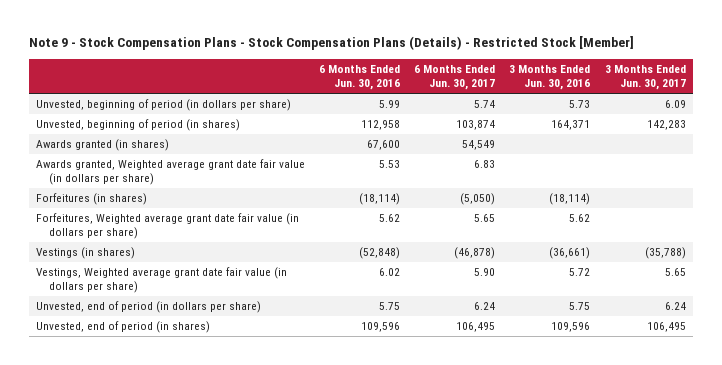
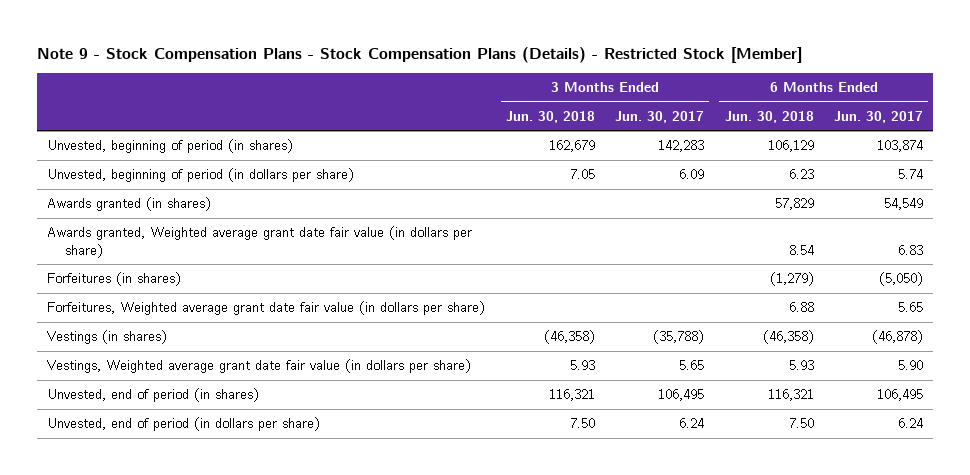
[319,65,401,91] 6 Months Ended Jun. 30, 2016 -> none
[509,65,591,91] 3 Months Ended Jun. 30, 2016 -> none
none -> [505,110,595,123] Jun. 30, 2018
none -> [724,110,814,123] Jun. 30, 2018
[35,99,291,112] Unvested, beginning of period (in dollars per share) -> [47,168,355,183] Unvested, beginning of period (in dollars per share)
[35,301,261,314] Unvested, end of period (in dollars per share) -> [47,417,321,432] Unvested, end of period (in dollars per share)

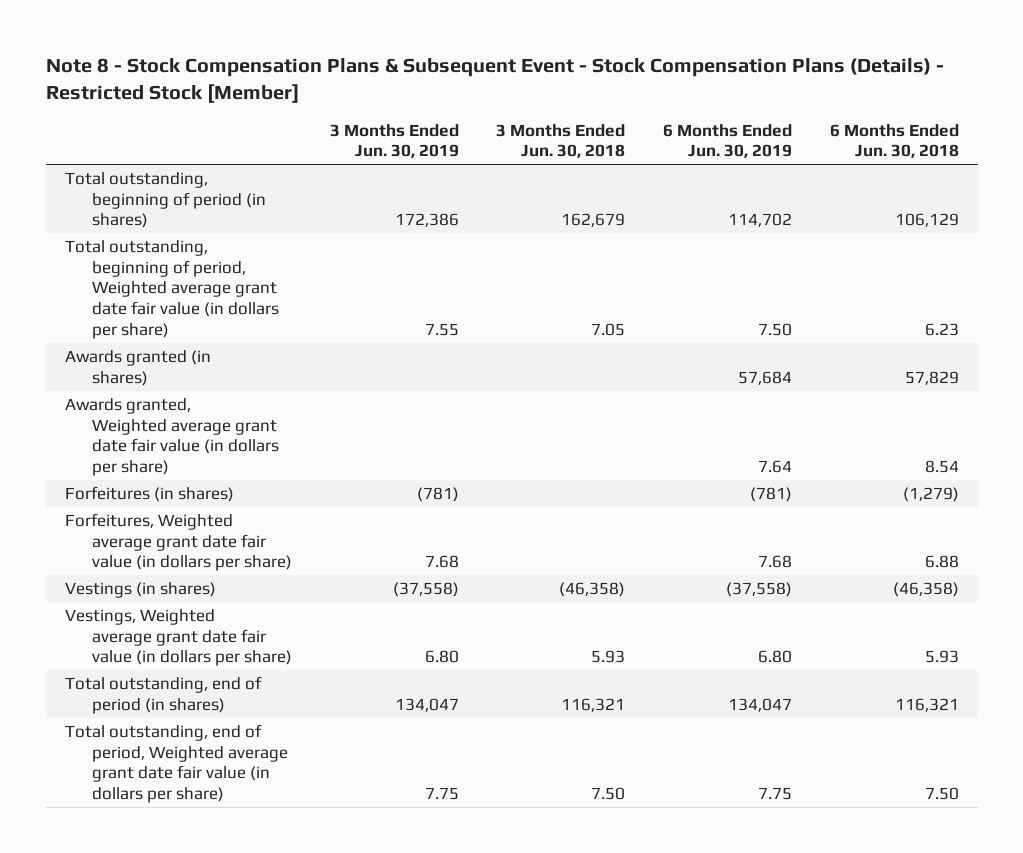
[37,46,803,63] Note 9 - Stock Compensation Plans - Stock Compensation Plans (Details) - Restricted Stock [Member] -> [45,58,944,104] Note 8 - Stock Compensation Plans & Subsequent Event - Stock Compensation Plans (Details) - Restricted Stock [Member]
[615,110,705,123] Jun. 30, 2017 -> none
[833,110,923,123] Jun. 30, 2017 -> none
none -> [329,123,459,159] 3 Months Ended Jun. 30, 2019
none -> [663,123,793,159] 6 Months Ended Jun. 30, 2019
[47,139,294,154] Unvested, beginning of period (in shares) -> [64,172,266,229] Total outstanding, beginning of period (in shares)
[47,168,355,183] Unvested, beginning of period (in dollars per share) -> [64,240,279,339] Total outstanding, beginning of period, Weighted average grant date fair value (in dollars per share)
[47,388,260,403] Unvested, end of period (in shares) -> [64,676,262,714] Total outstanding, end of period (in shares)
[47,417,321,432] Unvested, end of period (in dollars per share) -> [64,724,288,804] Total outstanding, end of period, Weighted average grant date fair value (in dollars per share)

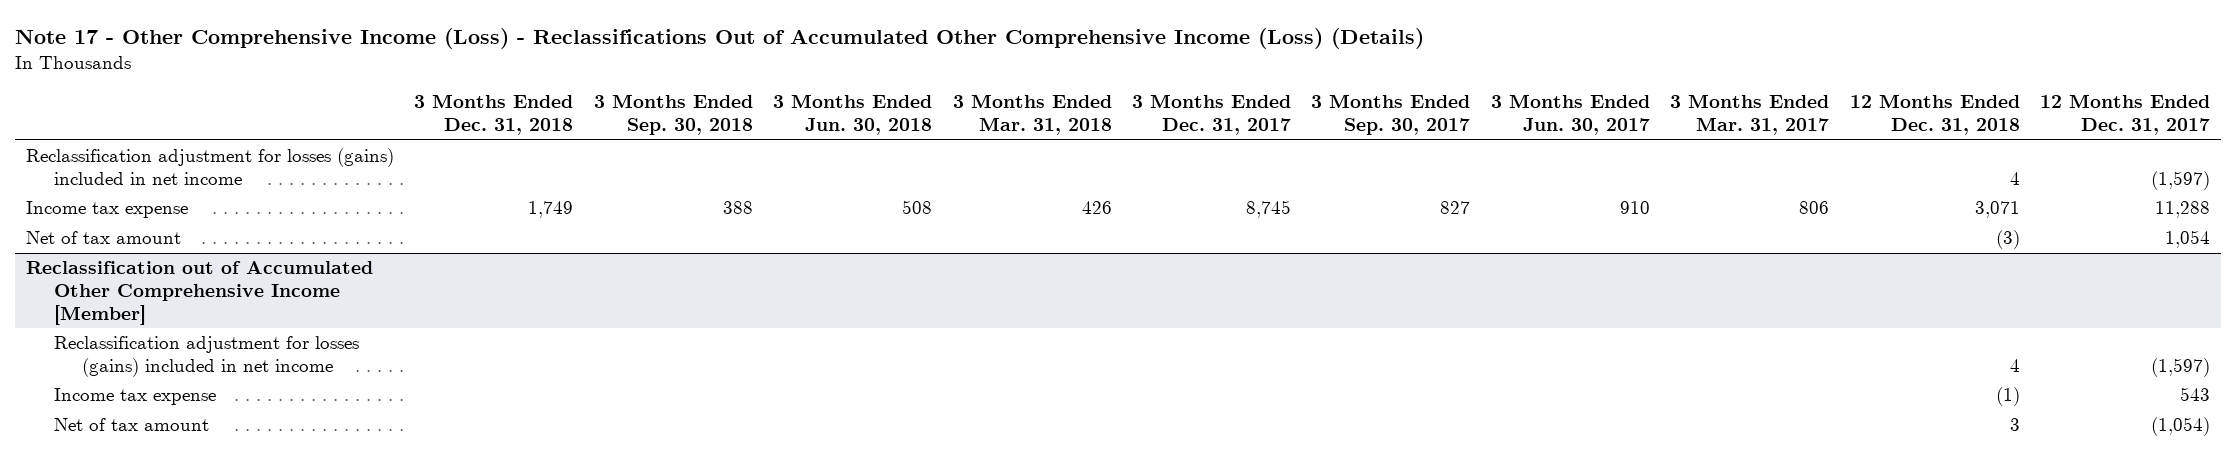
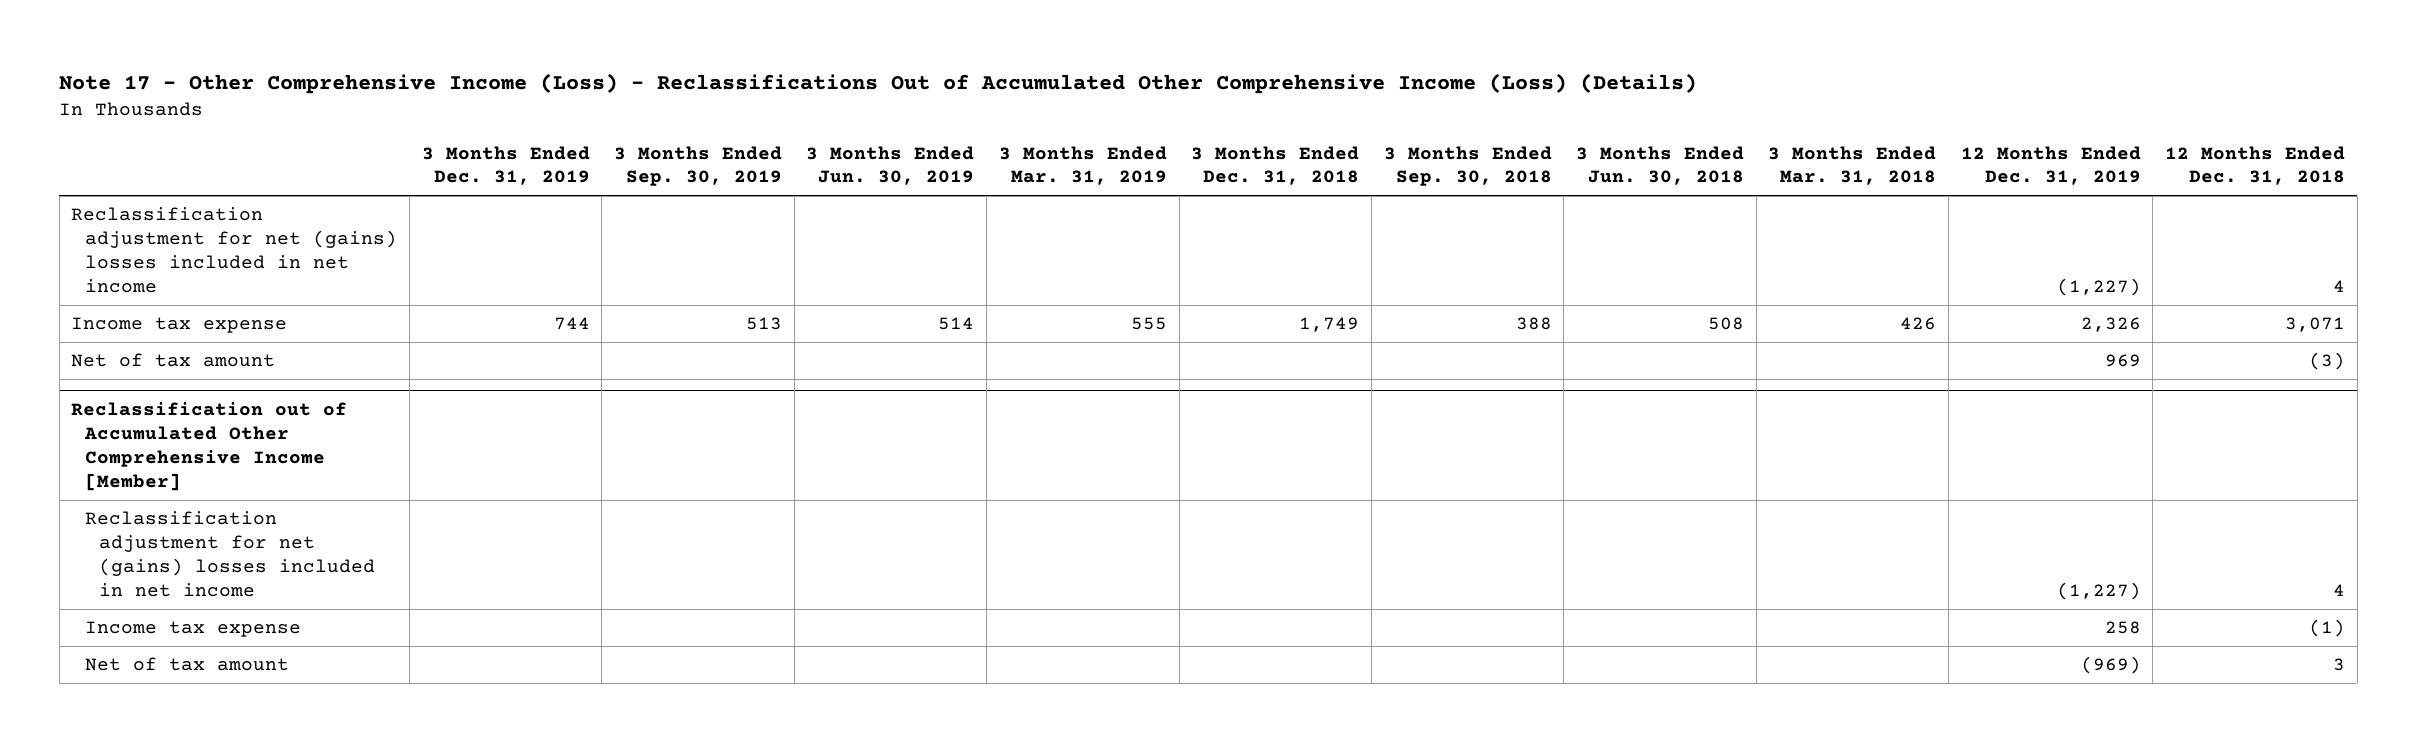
[1131,94,1291,136] 3 Months Ended Dec. 31, 2017 -> none
[1311,94,1471,136] 3 Months Ended Sep. 30, 2017 -> none
[1490,94,1650,136] 3 Months Ended Jun. 30, 2017 -> none
[1670,94,1830,136] 3 Months Ended Mar. 31, 2017 -> none
[2040,94,2211,136] 12 Months Ended Dec. 31, 2017 -> none
none -> [421,145,590,186] 3 Months Ended Dec. 31, 2019
none -> [614,145,783,187] 3 Months Ended Sep. 30, 2019
none -> [806,145,975,186] 3 Months Ended Jun. 30, 2019
none -> [998,145,1167,186] 3 Months Ended Mar. 31, 2019
none -> [1960,145,2141,186] 12 Months Ended Dec. 31, 2019
[25,148,394,185] Reclassification adjustment for losses (gains) included in net income -> [71,207,398,293] Reclassification adjustment for net (gains) losses included in net income
[54,336,360,377] Reclassification adjustment for losses (gains) included in net income -> [85,511,376,597] Reclassification adjustment for net (gains) losses included in net income

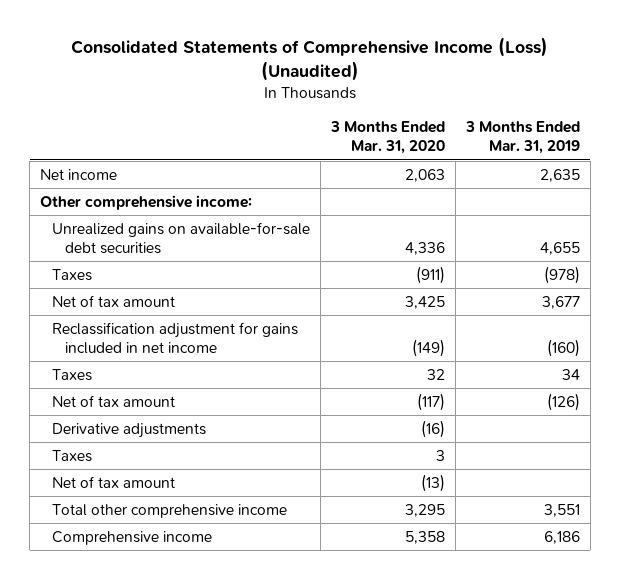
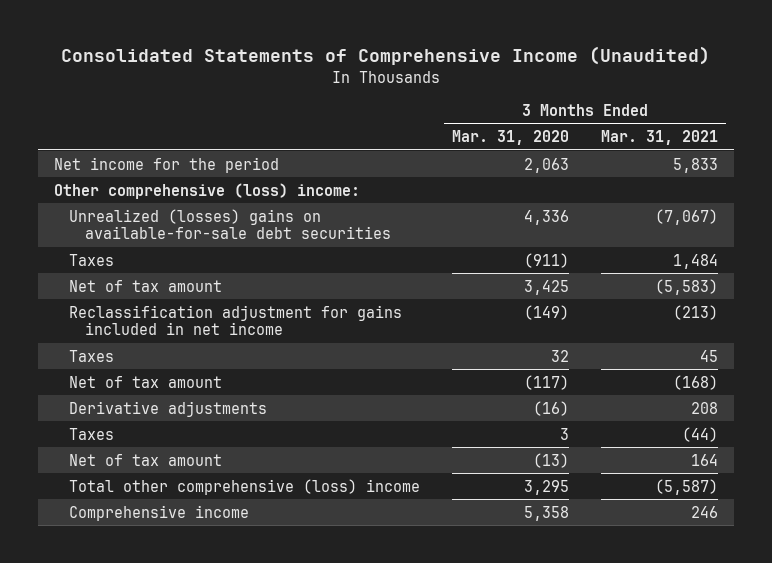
[70,37,548,82] Consolidated Statements of Comprehensive Income (Loss) (Unaudited) -> [61,46,711,66] Consolidated Statements of Comprehensive Income (Unaudited)
[464,121,580,155] 3 Months Ended Mar. 31, 2019 -> none
none -> [600,130,718,146] Mar. 31, 2021
[39,168,117,180] Net income -> [54,156,280,173] Net income for the period
[39,194,252,210] Other comprehensive income: -> [54,182,361,199] Other comprehensive (loss) income:
[52,221,311,255] Unrealized gains on available-for-sale debt securities -> [69,208,391,240] Unrealized (losses) gains on available-for-sale debt securities
[52,503,288,518] Total other comprehensive income -> [69,478,421,495] Total other comprehensive (loss) income

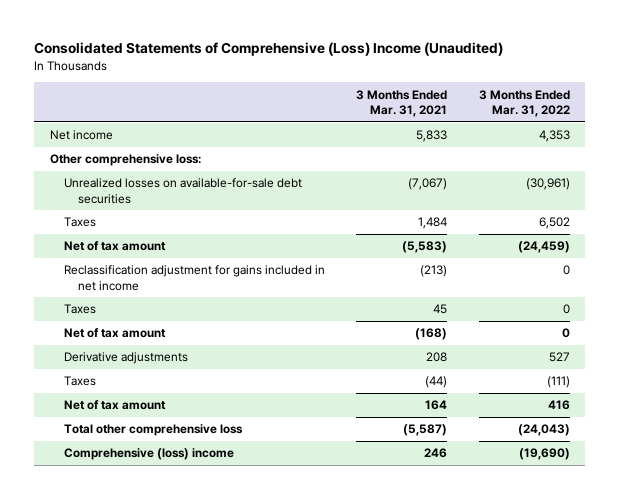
[61,46,711,66] Consolidated Statements of Comprehensive Income (Unaudited) -> [34,42,504,57] Consolidated Statements of Comprehensive (Loss) Income (Unaudited)
[452,130,570,146] Mar. 31, 2020 -> none
none -> [478,89,570,118] 3 Months Ended Mar. 31, 2022
[54,156,280,173] Net income for the period -> [50,130,114,141] Net income
[54,182,361,199] Other comprehensive (loss) income: -> [50,154,202,167] Other comprehensive loss:
[69,208,391,240] Unrealized (losses) gains on available-for-sale debt securities -> [63,178,302,204] Unrealized losses on available-for-sale debt securities
[69,478,421,495] Total other comprehensive (loss) income -> [63,424,243,437] Total other comprehensive loss
[69,504,250,521] Comprehensive income -> [63,448,234,461] Comprehensive (loss) income

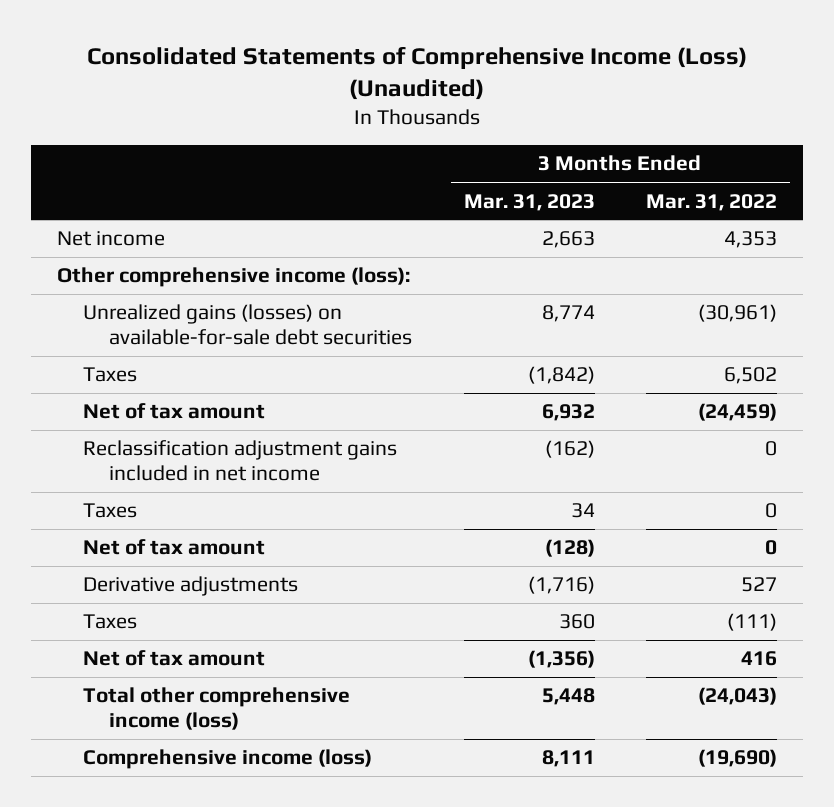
[34,42,504,57] Consolidated Statements of Comprehensive (Loss) Income (Unaudited) -> [87,45,748,100] Consolidated Statements of Comprehensive Income (Loss) (Unaudited)
[356,89,448,118] 3 Months Ended Mar. 31, 2021 -> none
none -> [463,193,595,211] Mar. 31, 2023
[50,154,202,167] Other comprehensive loss: -> [57,267,411,288] Other comprehensive income (loss):
[63,178,302,204] Unrealized losses on available-for-sale debt securities -> [83,304,413,346] Unrealized gains (losses) on available-for-sale debt securities
[63,265,325,291] Reclassification adjustment for gains included in net income -> [83,440,398,482] Reclassification adjustment gains included in net income
[63,424,243,437] Total other comprehensive loss -> [83,687,351,731] Total other comprehensive income (loss)
[63,448,234,461] Comprehensive (loss) income -> [83,749,373,770] Comprehensive income (loss)

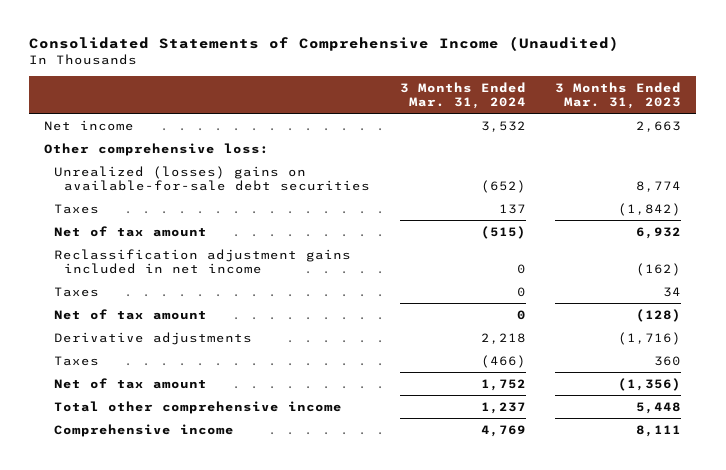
[87,45,748,100] Consolidated Statements of Comprehensive Income (Loss) (Unaudited) -> [29,35,620,51] Consolidated Statements of Comprehensive Income (Unaudited)
[645,193,777,211] Mar. 31, 2022 -> none
none -> [399,81,526,109] 3 Months Ended Mar. 31, 2024
[57,267,411,288] Other comprehensive income (loss): -> [44,142,270,156] Other comprehensive loss:
[83,304,413,346] Unrealized gains (losses) on available-for-sale debt securities -> [54,165,370,192] Unrealized (losses) gains on available-for-sale debt securities
[83,687,351,731] Total other comprehensive income (loss) -> [54,400,343,414] Total other comprehensive income
[83,749,373,770] Comprehensive income (loss) -> [54,423,235,437] Comprehensive income

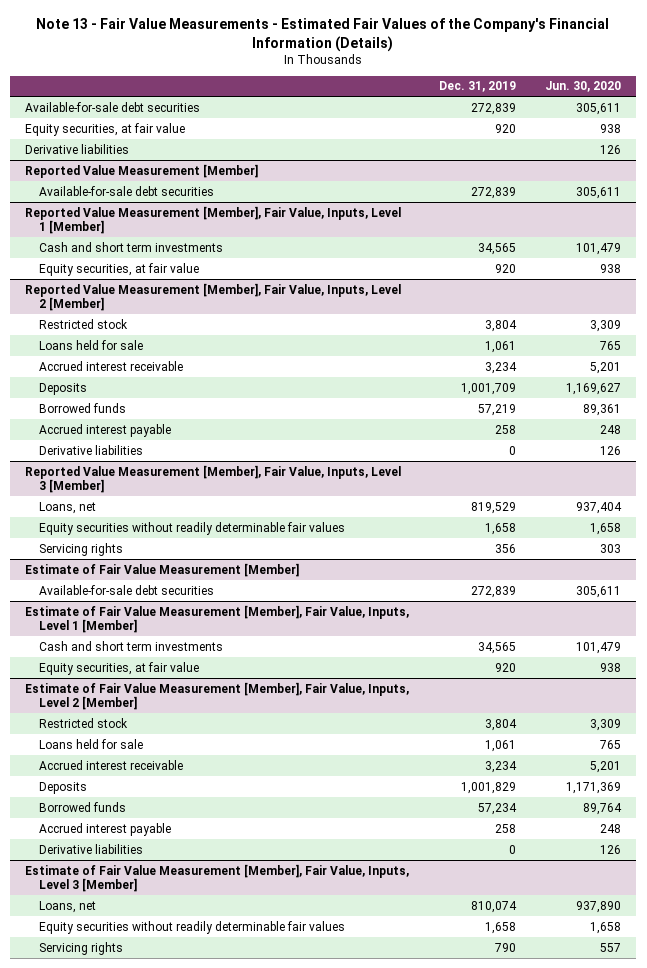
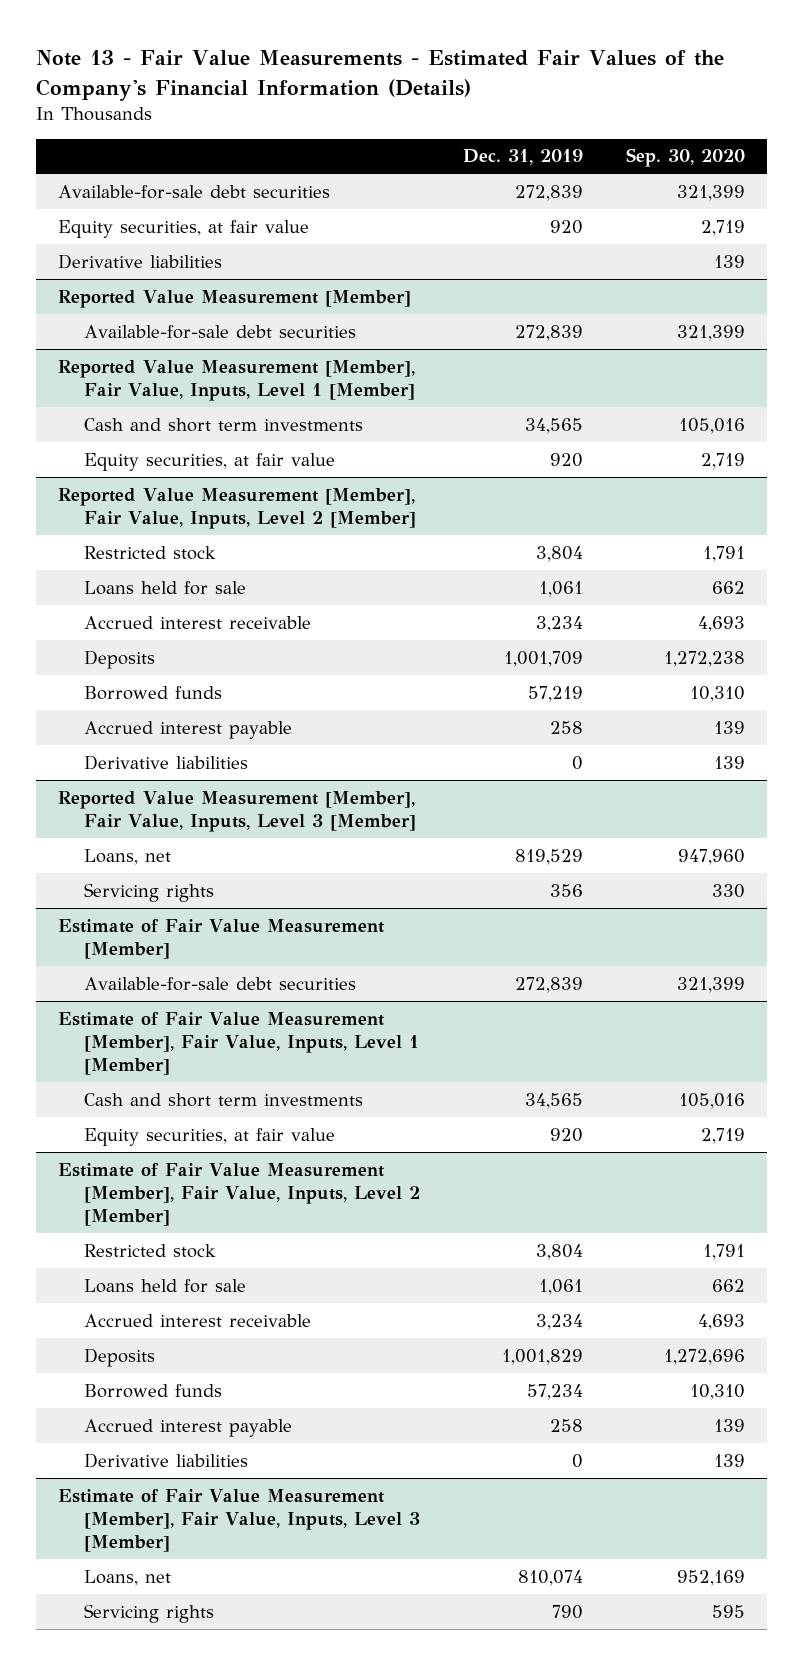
[545,81,622,93] Jun. 30, 2020 -> none
none -> [626,148,746,168] Sep. 30, 2020
[39,521,346,535] Equity securities without readily determinable fair values -> none
[39,920,346,934] Equity securities without readily determinable fair values -> none

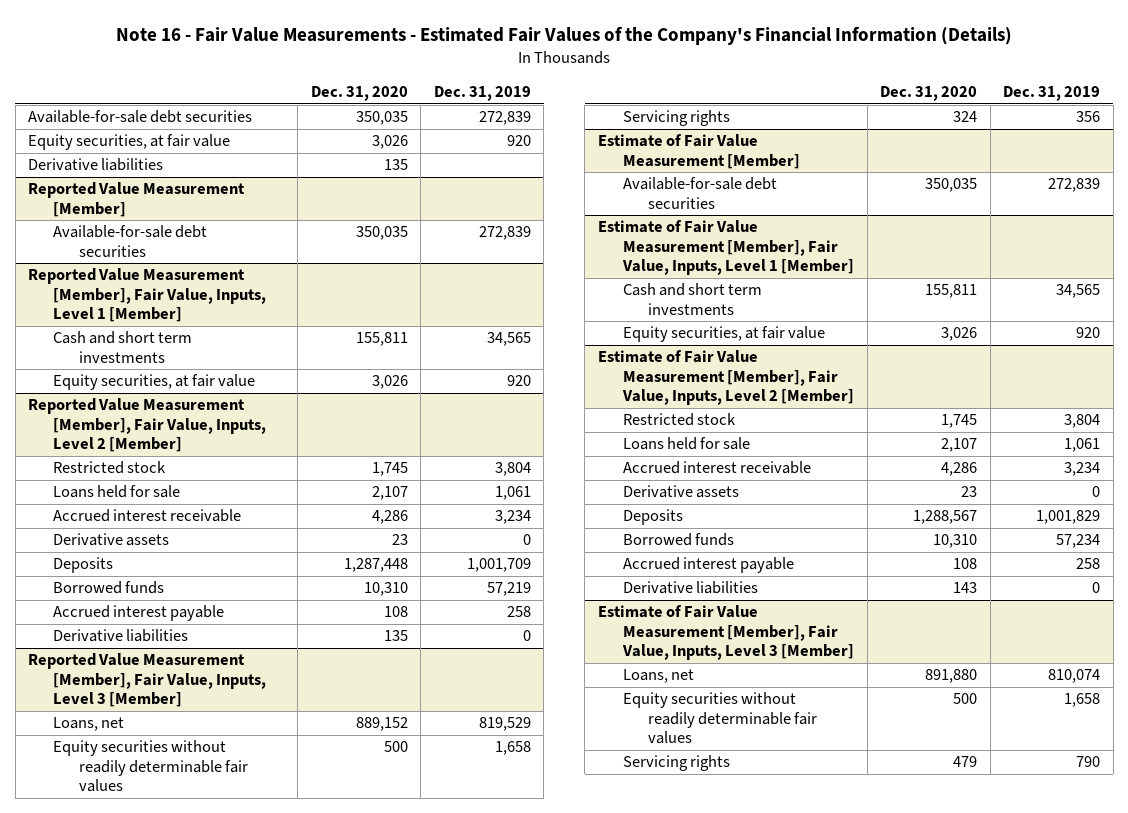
[36,50,725,101] Note 13 - Fair Value Measurements - Estimated Fair Values of the Company's Financial Information (Details) -> [116,25,1013,45] Note 16 - Fair Value Measurements - Estimated Fair Values of the Company's Financial Information (Details)
[626,148,746,168] Sep. 30, 2020 -> none
none -> [310,85,408,101] Dec. 31, 2020
none -> [53,533,170,547] Derivative assets
none -> [53,740,248,793] Equity securities without readily determinable fair values
none -> [622,485,739,499] Derivative assets
none -> [622,692,818,745] Equity securities without readily determinable fair values

